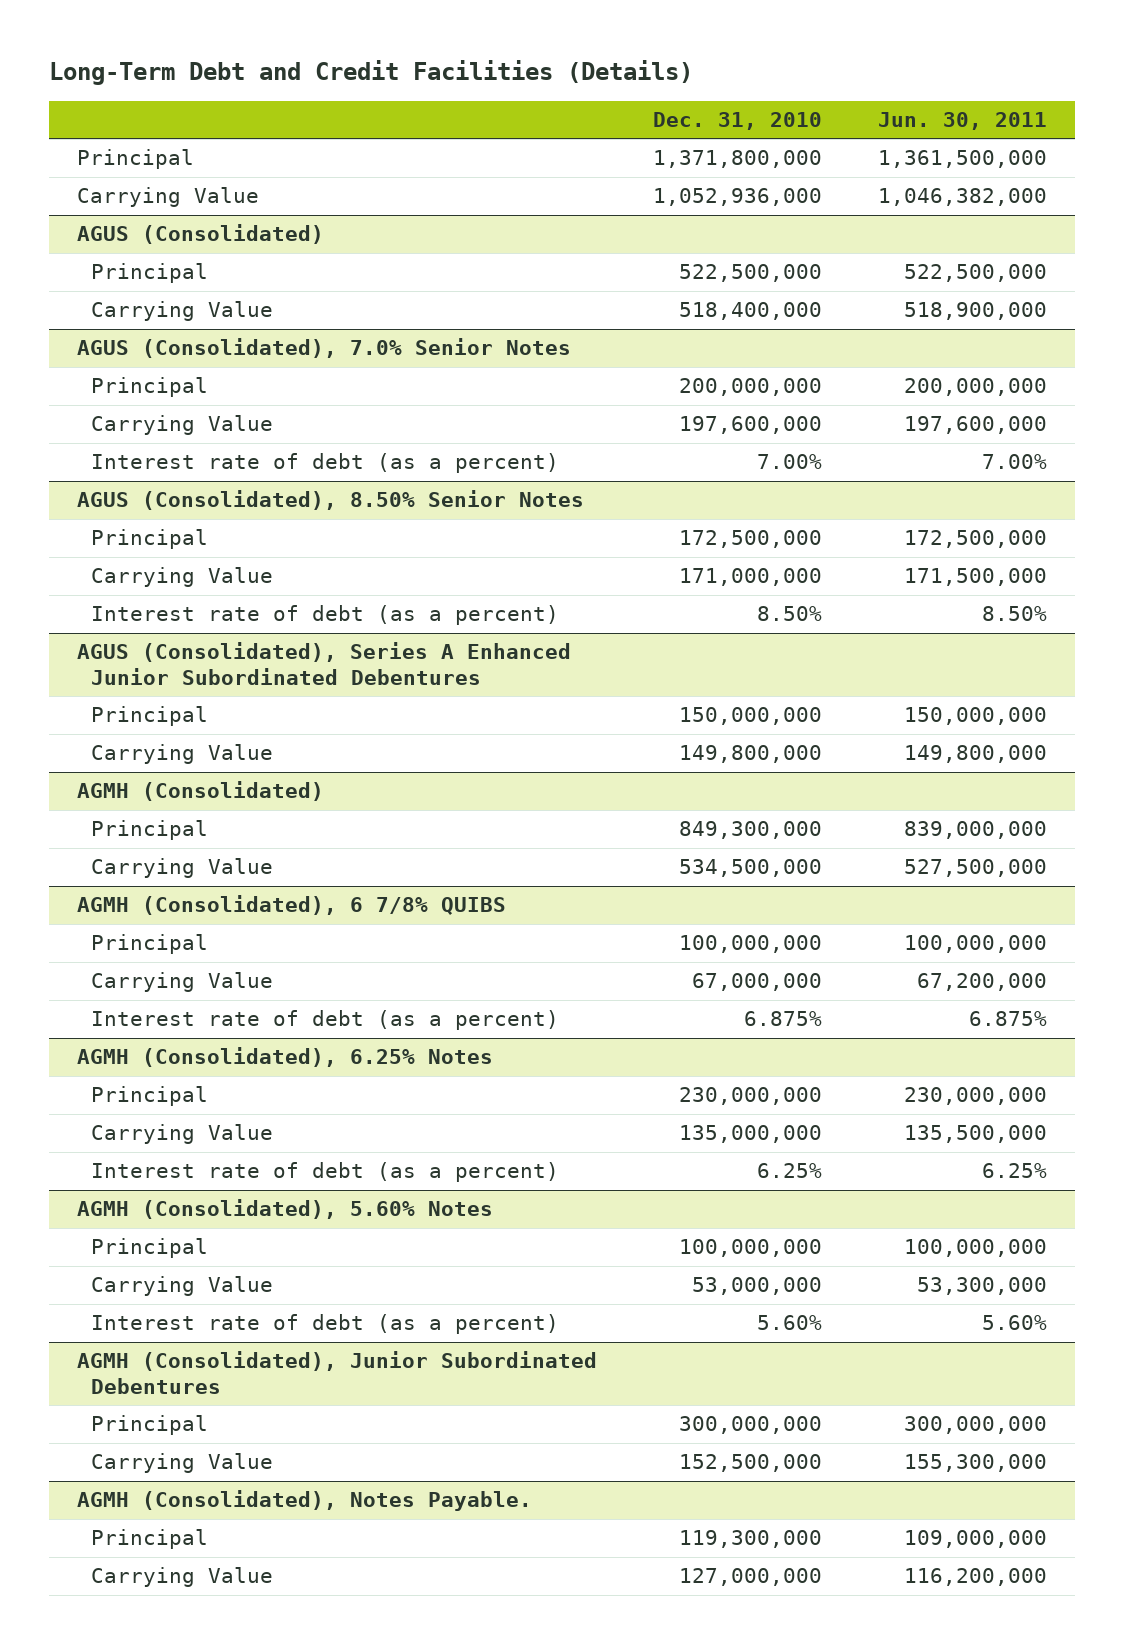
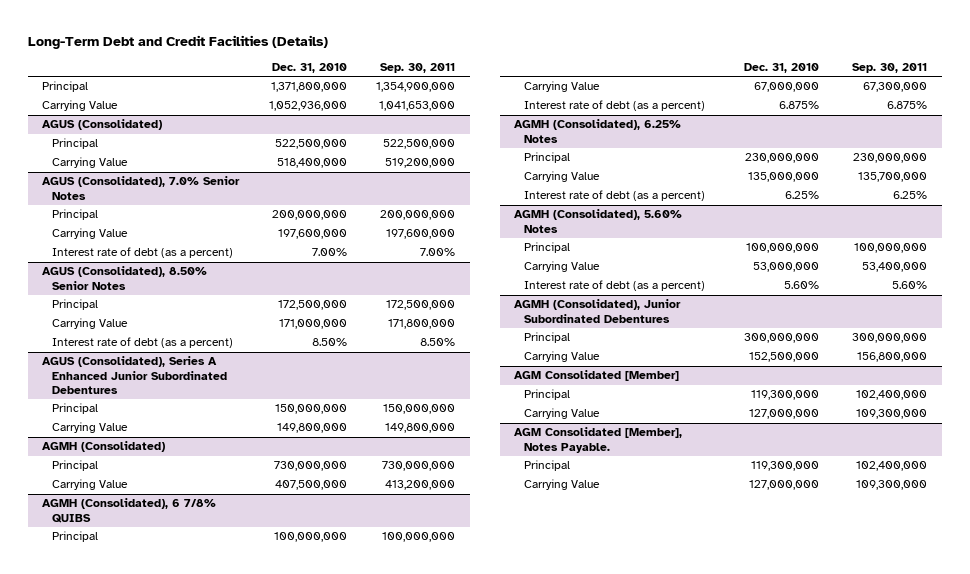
[878,112,1048,131] Jun. 30, 2011 -> none
none -> [380,63,456,74] Sep. 30, 2011
[678,821,822,840] 849,300,000 -> [273,461,347,472] 730,000,000
[678,859,822,878] 534,500,000 -> [274,480,347,491] 407,500,000
[76,1490,532,1512] AGMH (Consolidated), Notes Payable. -> none
none -> [514,370,680,382] AGM Consolidated [Member]
none -> [514,427,683,453] AGM Consolidated [Member], Notes Payable.
none -> [523,460,570,472] Principal
none -> [523,479,600,491] Carrying Value

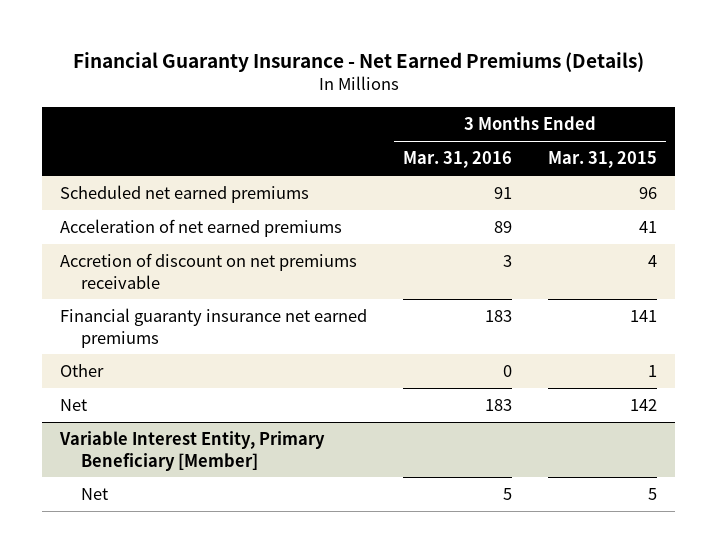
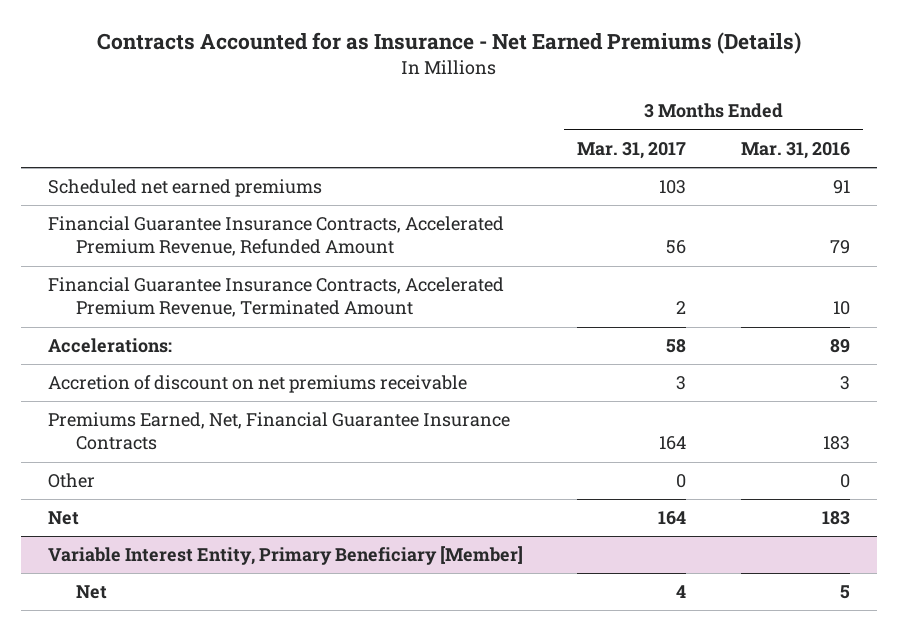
[72,51,644,72] Financial Guaranty Insurance - Net Earned Premiums (Details) -> [96,32,801,55] Contracts Accounted for as Insurance - Net Earned Premiums (Details)
[548,151,658,169] Mar. 31, 2015 -> none
none -> [577,141,687,159] Mar. 31, 2017
none -> [48,216,505,257] Financial Guarantee Insurance Contracts, Accelerated Premium Revenue, Refunded Amount
none -> [48,277,505,318] Financial Guarantee Insurance Contracts, Accelerated Premium Revenue, Terminated Amount
[59,219,342,238] Acceleration of net earned premiums -> [48,338,173,354] Accelerations:
[59,308,367,348] Financial guaranty insurance net earned premiums -> [48,412,511,451] Premiums Earned, Net, Financial Guarantee Insurance Contracts

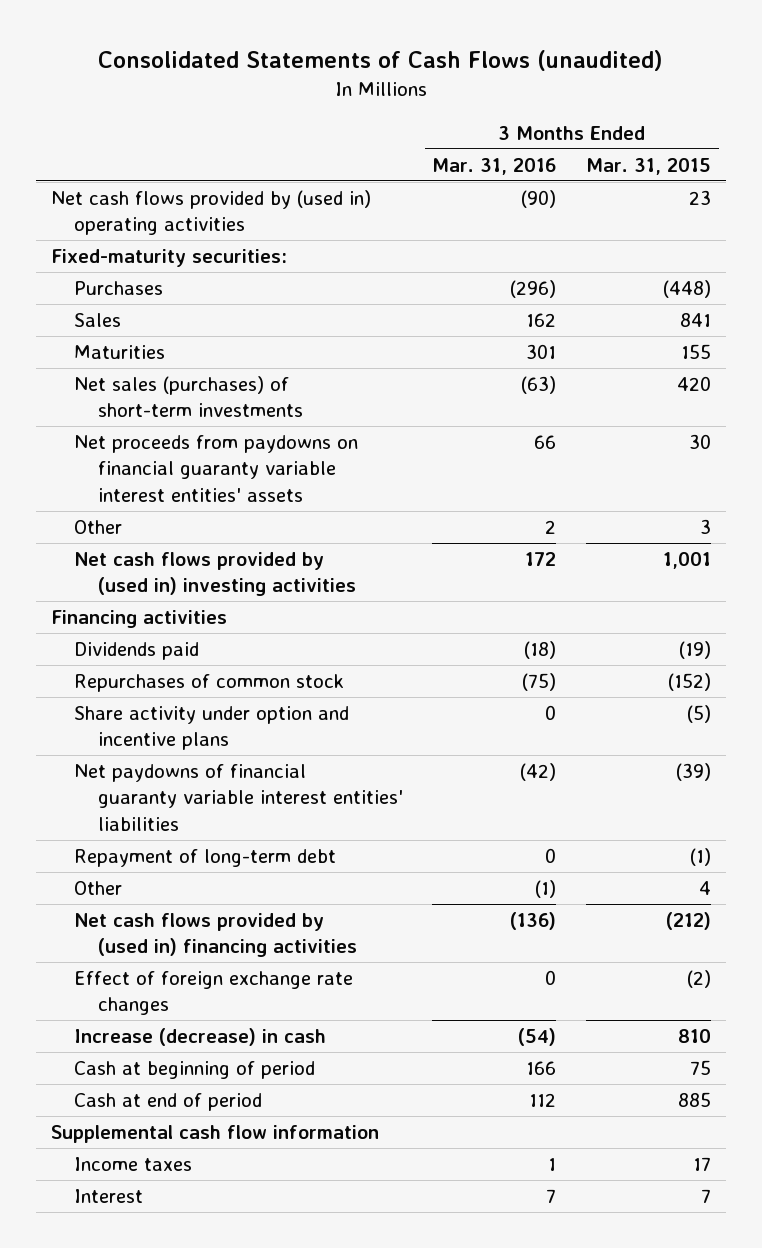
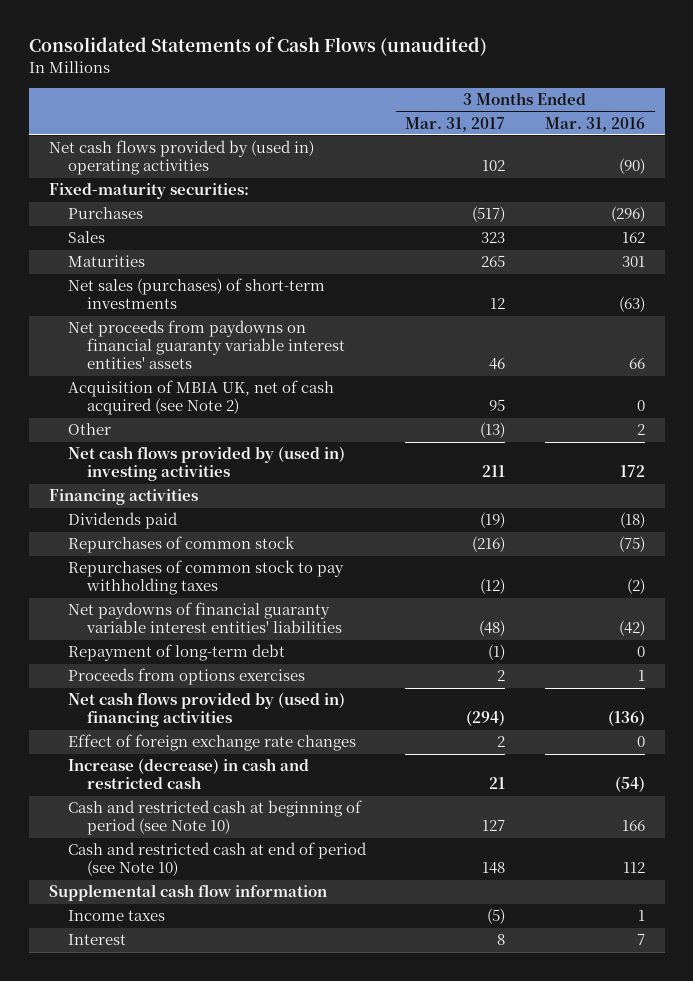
[586,157,712,175] Mar. 31, 2015 -> none
none -> [405,116,506,132] Mar. 31, 2017
none -> [67,380,334,416] Acquisition of MBIA UK, net of cash acquired (see Note 2)
[74,706,350,751] Share activity under option and incentive plans -> none
none -> [67,560,344,596] Repurchases of common stock to pay withholding taxes
[74,881,123,896] Other -> none
none -> [67,668,305,686] Proceeds from options exercises
[74,1028,327,1047] Increase (decrease) in cash -> [67,758,309,790] Increase (decrease) in cash and restricted cash
[74,1061,316,1080] Cash at beginning of period -> [67,800,362,836] Cash and restricted cash at beginning of period (see Note 10)
[74,1093,263,1112] Cash at end of period -> [67,842,367,877] Cash and restricted cash at end of period (see Note 10)

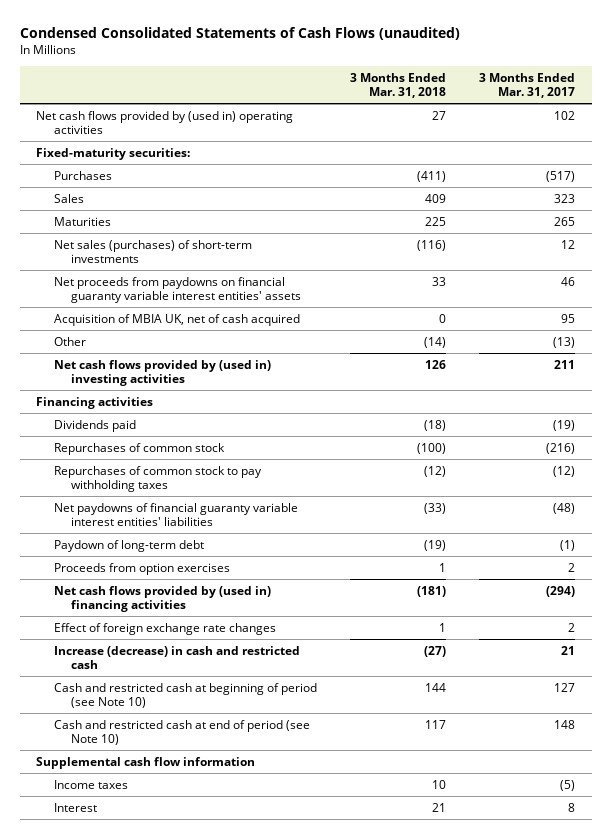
[28,36,487,57] Consolidated Statements of Cash Flows (unaudited) -> [19,27,460,41] Condensed Consolidated Statements of Cash Flows (unaudited)
[544,116,645,132] Mar. 31, 2016 -> none
none -> [350,73,447,98] 3 Months Ended Mar. 31, 2018
[67,380,334,416] Acquisition of MBIA UK, net of cash acquired (see Note 2) -> [53,313,300,326] Acquisition of MBIA UK, net of cash acquired
[67,644,285,662] Repayment of long-term debt -> [53,539,204,552] Paydown of long-term debt
[67,668,305,686] Proceeds from options exercises -> [53,562,230,575] Proceeds from option exercises

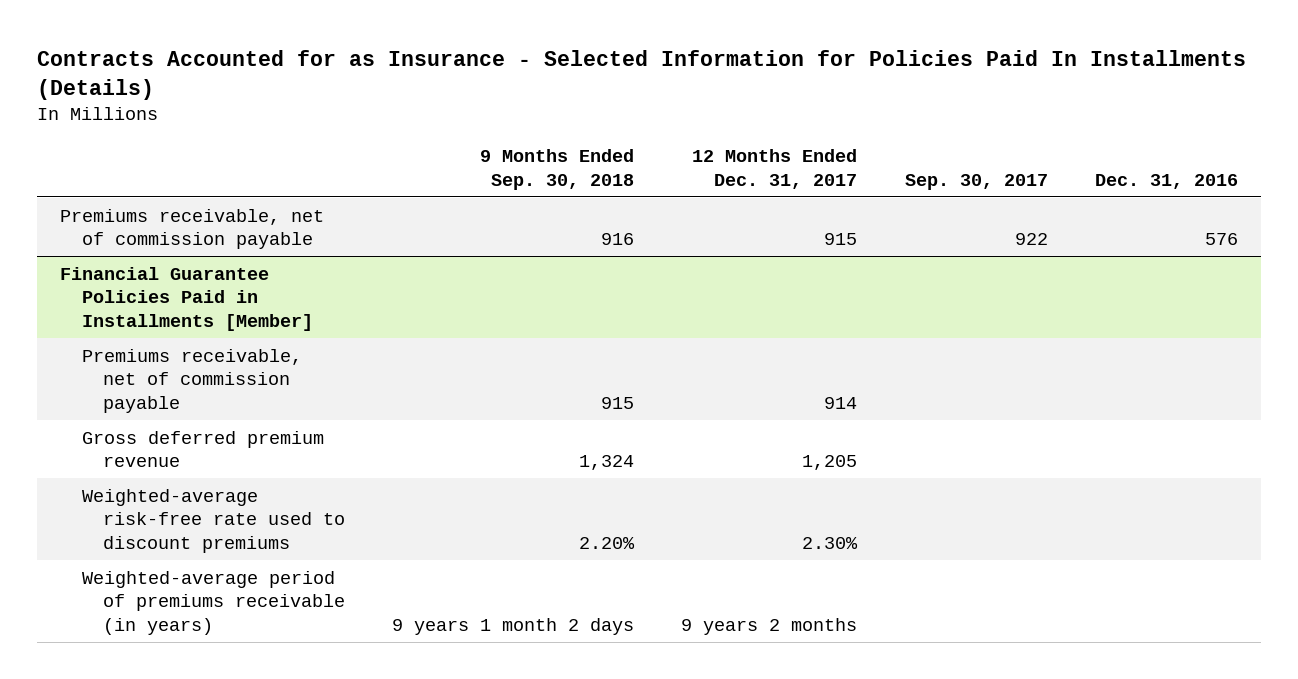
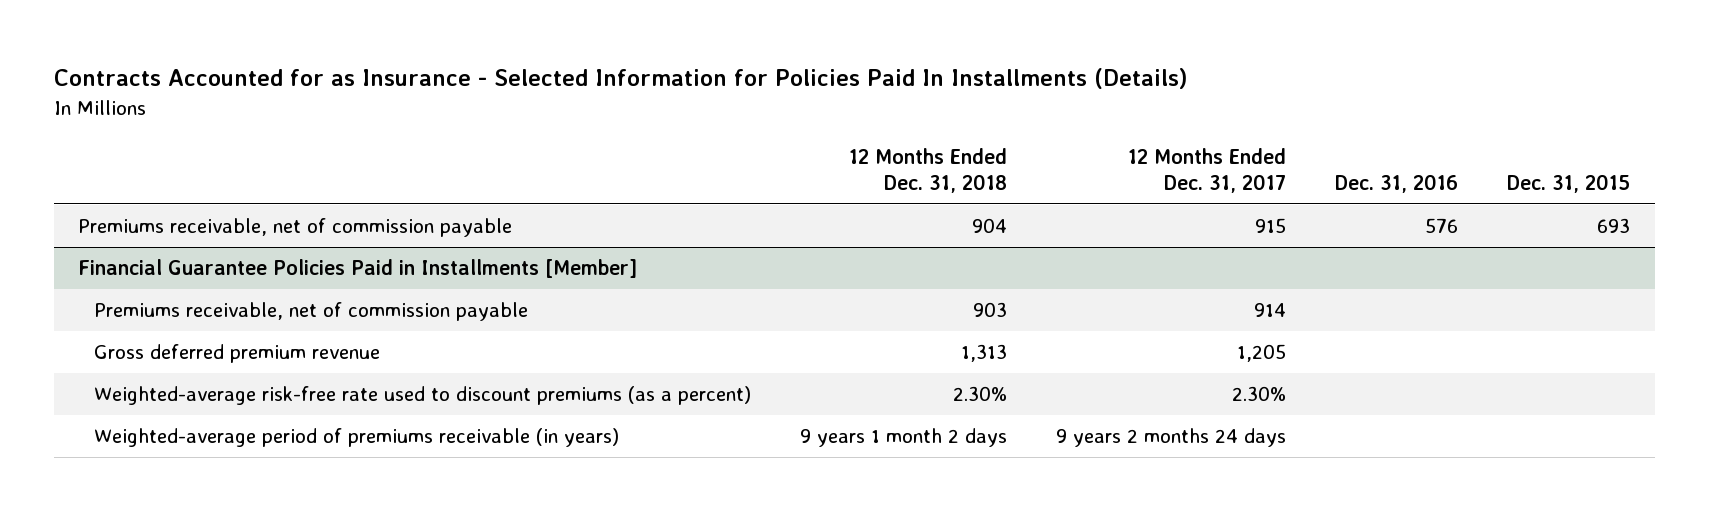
[480,149,635,190] 9 Months Ended Sep. 30, 2018 -> none
[904,173,1048,190] Sep. 30, 2017 -> none
none -> [848,147,1007,194] 12 Months Ended Dec. 31, 2018
none -> [1507,174,1631,194] Dec. 31, 2015
[81,488,346,553] Weighted-average risk-free rate used to discount premiums -> [93,386,751,406] Weighted-average risk-free rate used to discount premiums (as a percent)
[681,617,858,635] 9 years 2 months -> [1055,428,1286,448] 9 years 2 months 24 days

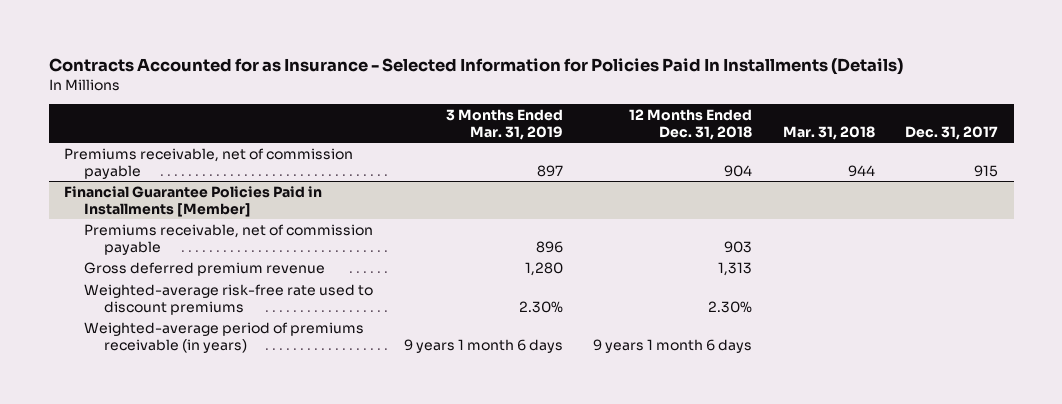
[1127,147,1286,194] 12 Months Ended Dec. 31, 2017 -> none
[1335,174,1459,194] Dec. 31, 2016 -> none
[1507,174,1631,194] Dec. 31, 2015 -> none
none -> [445,109,563,140] 3 Months Ended Mar. 31, 2019
none -> [782,125,875,140] Mar. 31, 2018
none -> [905,125,999,140] Dec. 31, 2017
[93,386,751,406] Weighted-average risk-free rate used to discount premiums (as a percent) -> [84,284,374,315] Weighted-average risk-free rate used to discount premiums
[799,428,1007,448] 9 years 1 month 2 days -> [593,338,753,353] 9 years 1 month 6 days

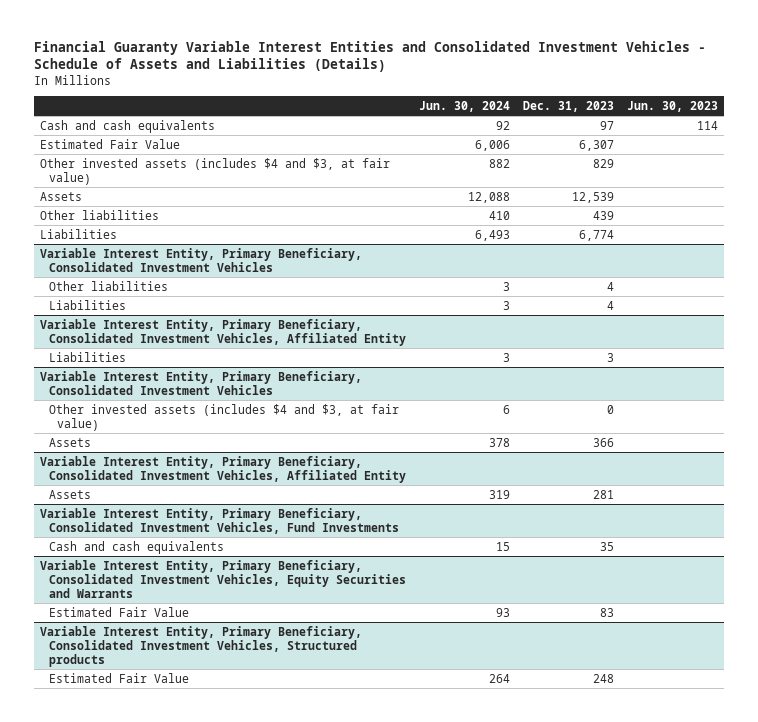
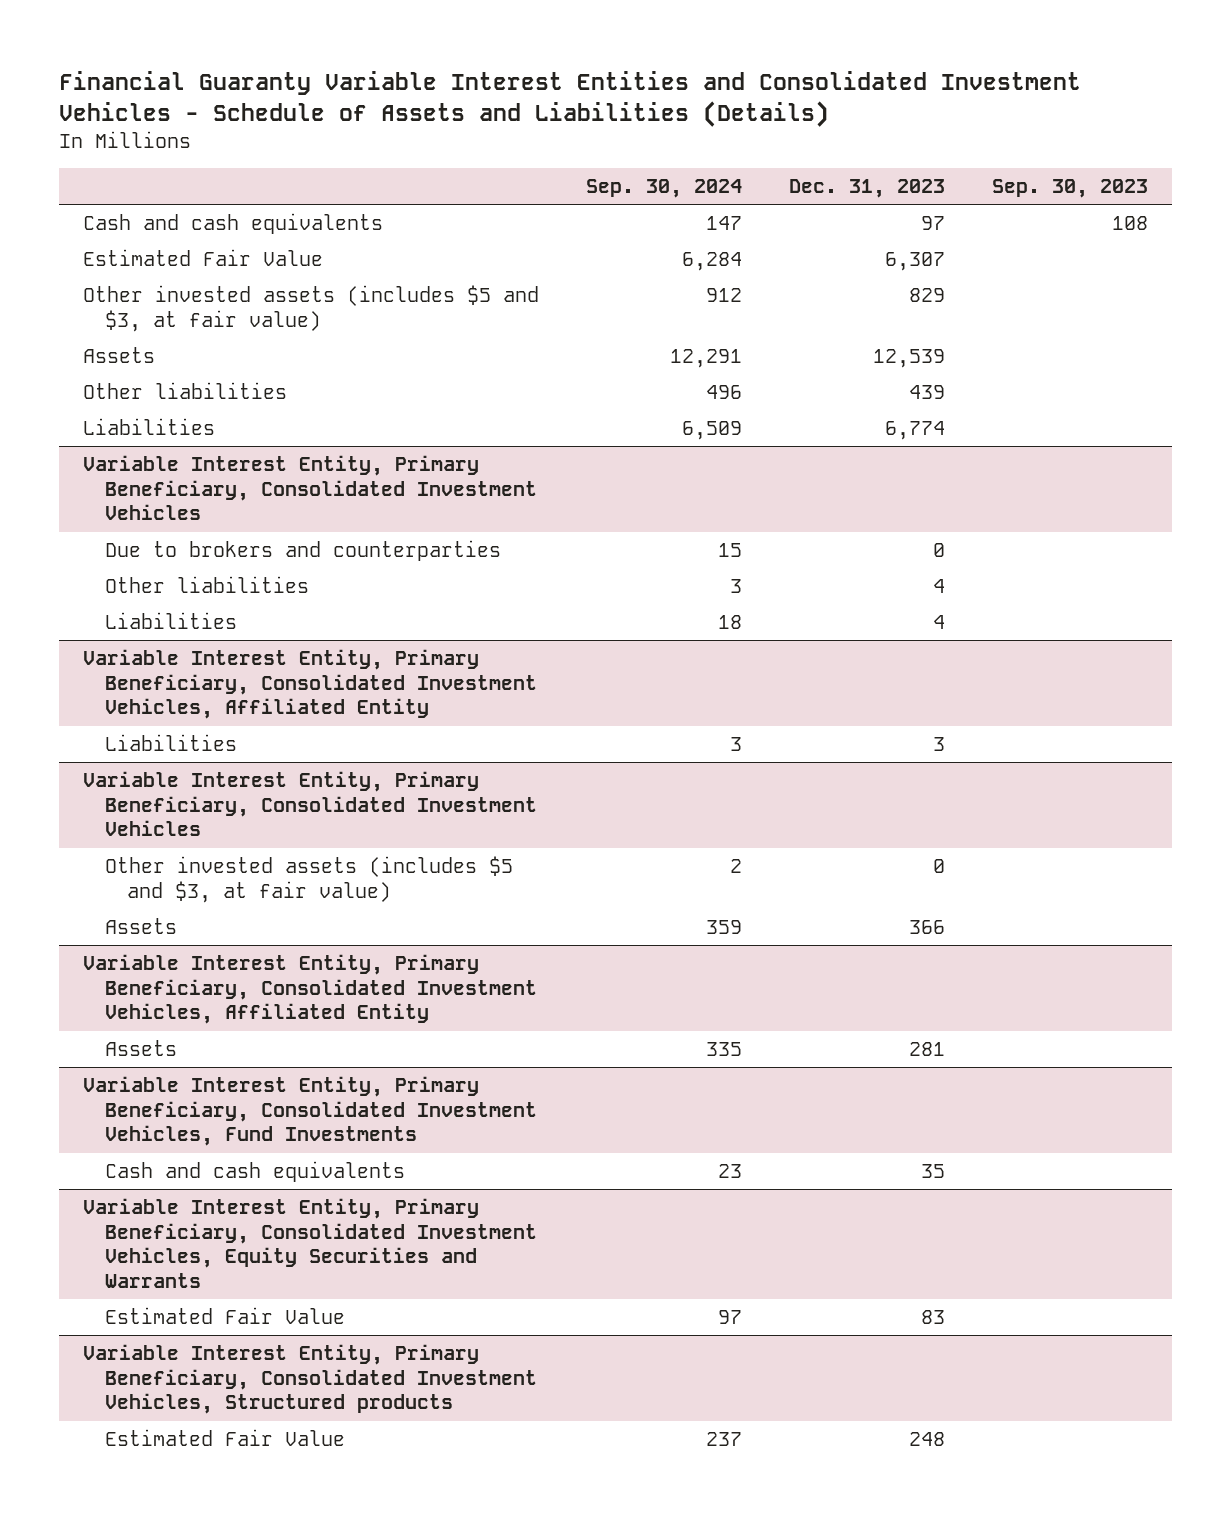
[418,100,510,112] Jun. 30, 2024 -> none
[626,100,718,112] Jun. 30, 2023 -> none
none -> [586,178,743,198] Sep. 30, 2024
none -> [992,178,1149,198] Sep. 30, 2023
[40,157,391,185] Other invested assets (includes $4 and $3, at fair value) -> [82,285,539,332] Other invested assets (includes $5 and $3, at fair value)
none -> [105,540,502,562] Due to brokers and counterparties
[48,403,399,431] Other invested assets (includes $4 and $3, at fair value) -> [105,856,514,903] Other invested assets (includes $5 and $3, at fair value)

